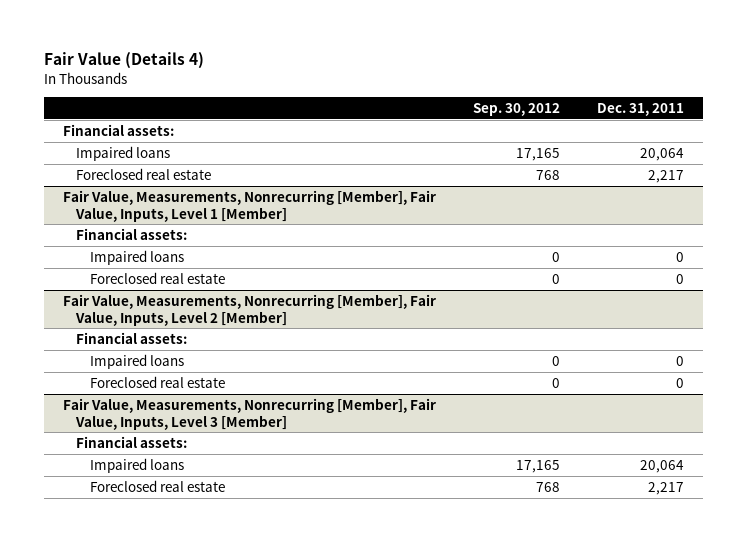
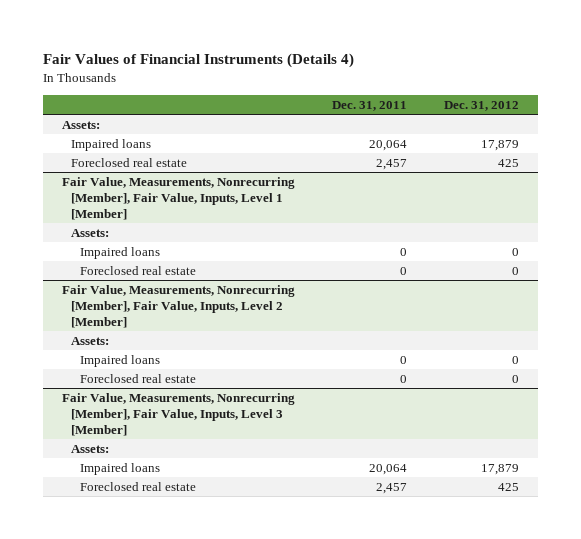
[44,52,205,70] Fair Value (Details 4) -> [43,52,355,68] Fair Values of Financial Instruments (Details 4)
[473,103,561,117] Sep. 30, 2012 -> none
none -> [444,100,520,111] Dec. 31, 2012
[62,123,174,136] Financial assets: -> [61,120,100,129] Assets:
[648,169,685,183] 2,217 -> [375,158,407,170] 2,457
[76,227,188,240] Financial assets: -> [71,228,110,237] Assets:
[76,331,188,344] Financial assets: -> [71,336,110,345] Assets:
[76,435,188,448] Financial assets: -> [71,444,110,453] Assets:
[648,481,685,495] 2,217 -> [375,482,407,494] 2,457

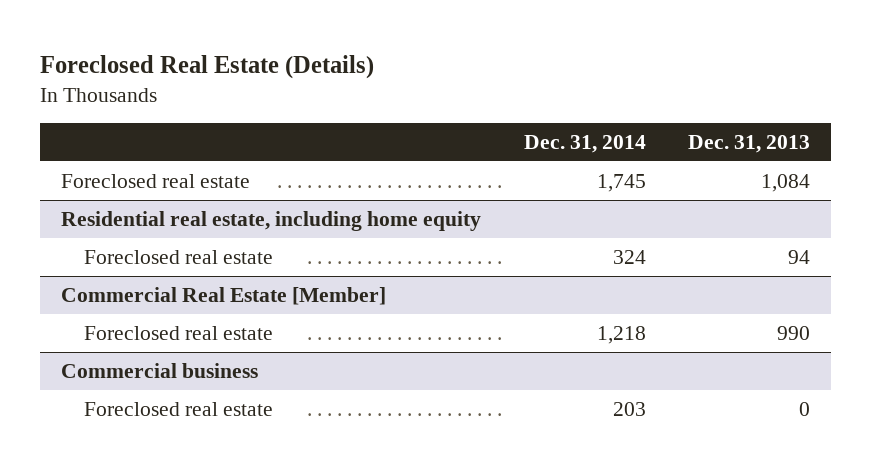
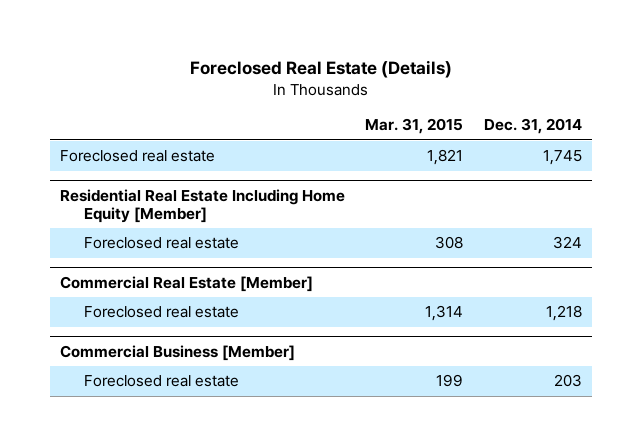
[688,134,811,153] Dec. 31, 2013 -> none
none -> [365,118,464,135] Mar. 31, 2015
[61,210,482,231] Residential real estate, including home equity -> [60,188,346,224] Residential Real Estate Including Home Equity [Member]
[61,362,259,378] Commercial business -> [60,344,296,361] Commercial Business [Member]

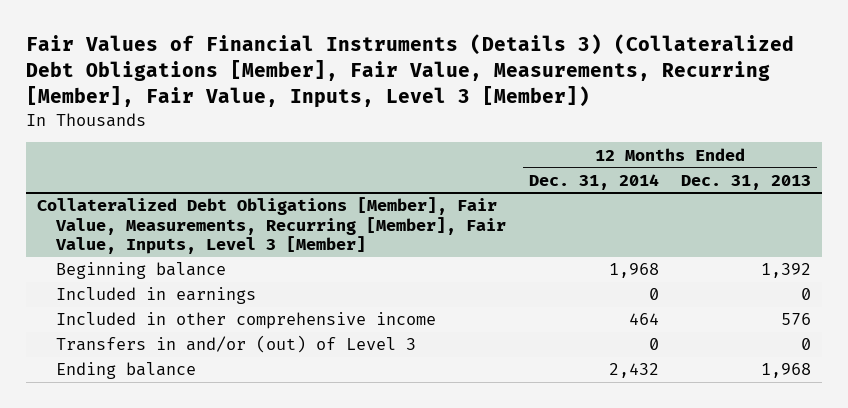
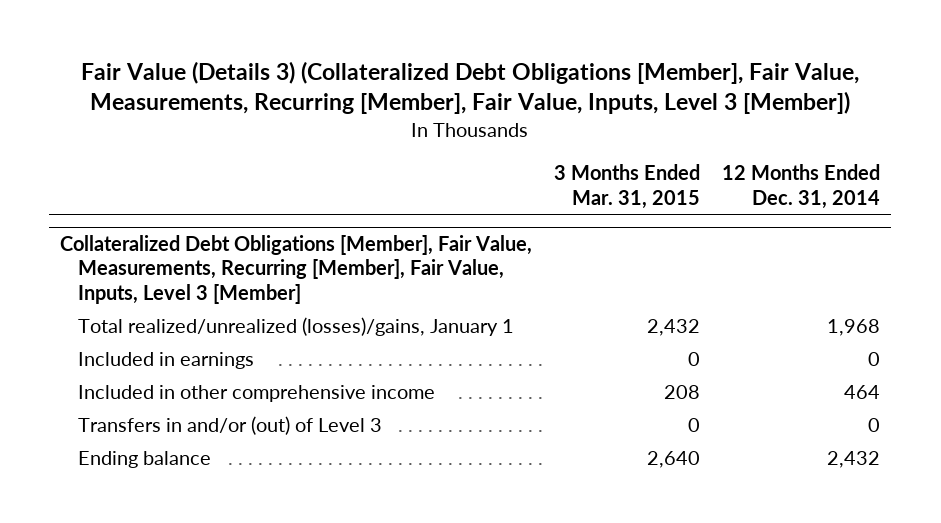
[25,34,794,109] Fair Values of Financial Instruments (Details 3) (Collateralized Debt Obligations [Member], Fair Value, Measurements, Recurring [Member], Fair Value, Inputs, Level 3 [Member]) -> [81,60,860,115] Fair Value (Details 3) (Collateralized Debt Obligations [Member], Fair Value, Measurements, Recurring [Member], Fair Value, Inputs, Level 3 [Member])
[681,174,812,190] Dec. 31, 2013 -> none
none -> [554,164,701,209] 3 Months Ended Mar. 31, 2015
[56,262,227,280] Beginning balance -> [77,316,514,336] Total realized/unrealized (losses)/gains, January 1

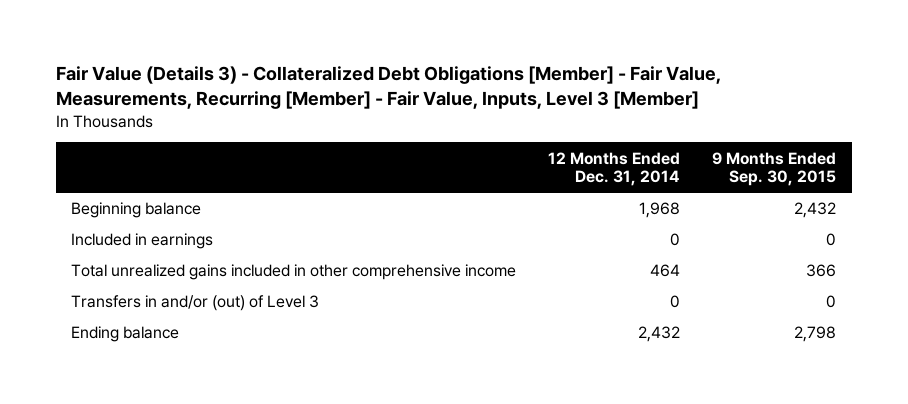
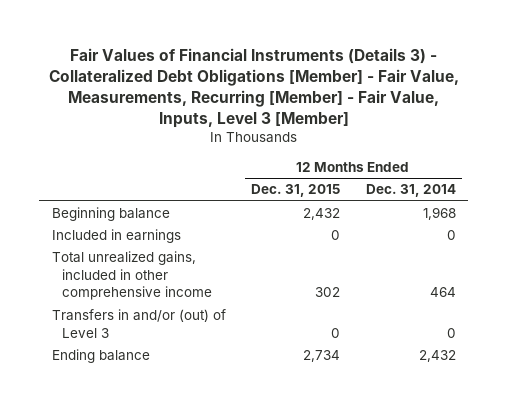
[55,66,721,110] Fair Value (Details 3) - Collateralized Debt Obligations [Member] - Fair Value, Measurements, Recurring [Member] - Fair Value, Inputs, Level 3 [Member] -> [48,47,459,128] Fair Values of Financial Instruments (Details 3) - Collateralized Debt Obligations [Member] - Fair Value, Measurements, Recurring [Member] - Fair Value, Inputs, Level 3 [Member]
[712,151,837,187] 9 Months Ended Sep. 30, 2015 -> none
none -> [251,184,341,198] Dec. 31, 2015
[71,264,517,281] Total unrealized gains included in other comprehensive income -> [52,251,212,301] Total unrealized gains, included in other comprehensive income

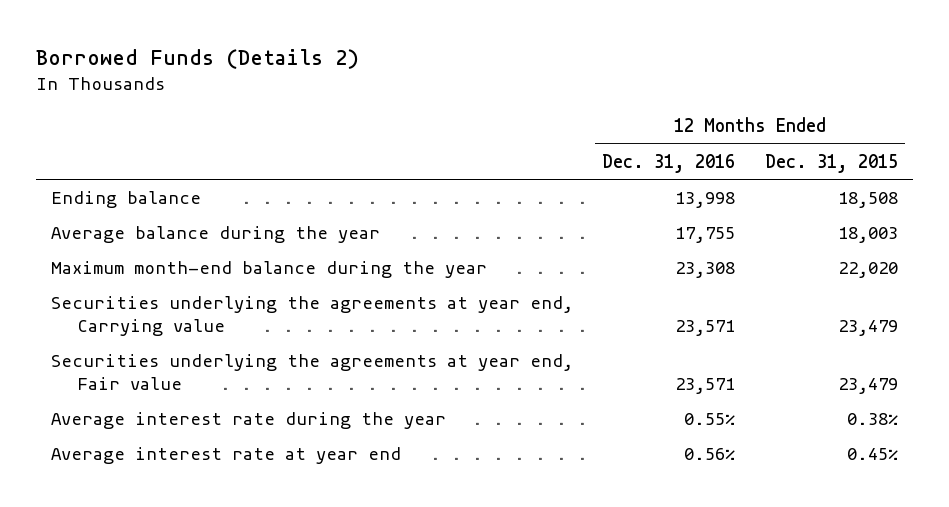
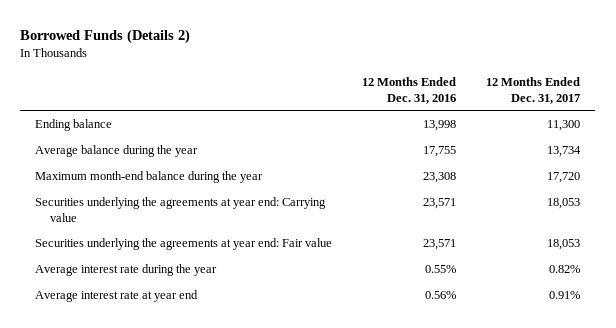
[764,153,898,173] Dec. 31, 2015 -> none
none -> [486,76,581,104] 12 Months Ended Dec. 31, 2017
[50,296,573,337] Securities underlying the agreements at year end, Carrying value -> [35,196,327,222] Securities underlying the agreements at year end: Carrying value
[50,354,573,391] Securities underlying the agreements at year end, Fair value -> [35,237,333,250] Securities underlying the agreements at year end: Fair value

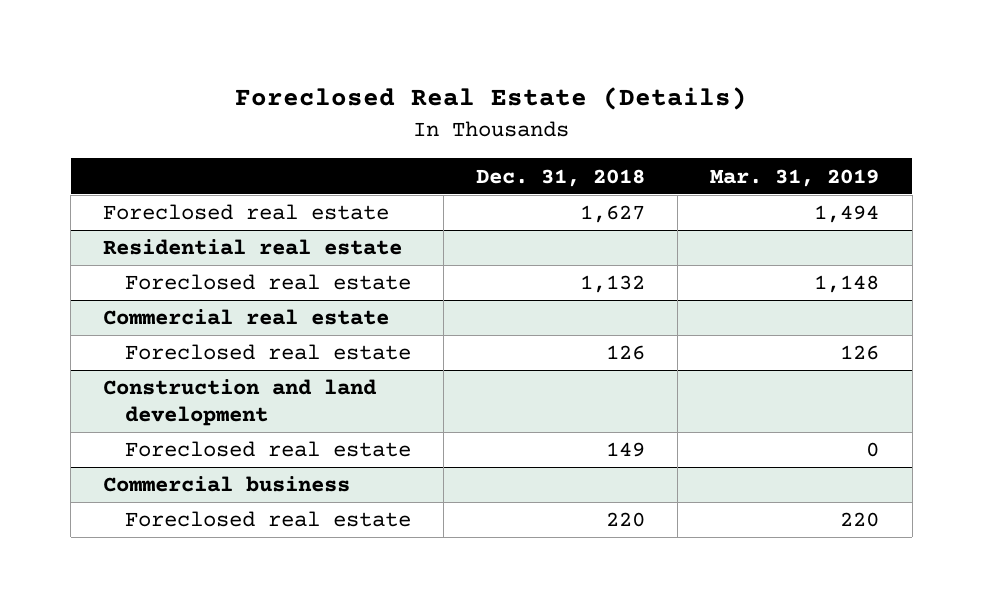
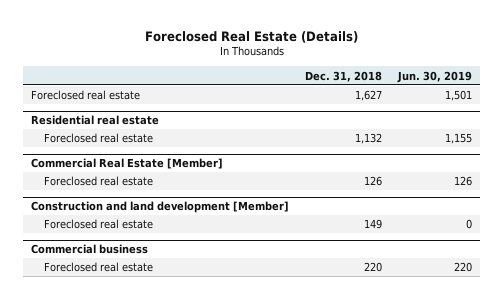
[710,168,880,187] Mar. 31, 2019 -> none
none -> [397,70,473,83] Jun. 30, 2019
[103,309,390,326] Commercial real estate -> [31,158,224,170] Commercial Real Estate [Member]
[103,379,378,426] Construction and land development -> [31,201,290,214] Construction and land development [Member]

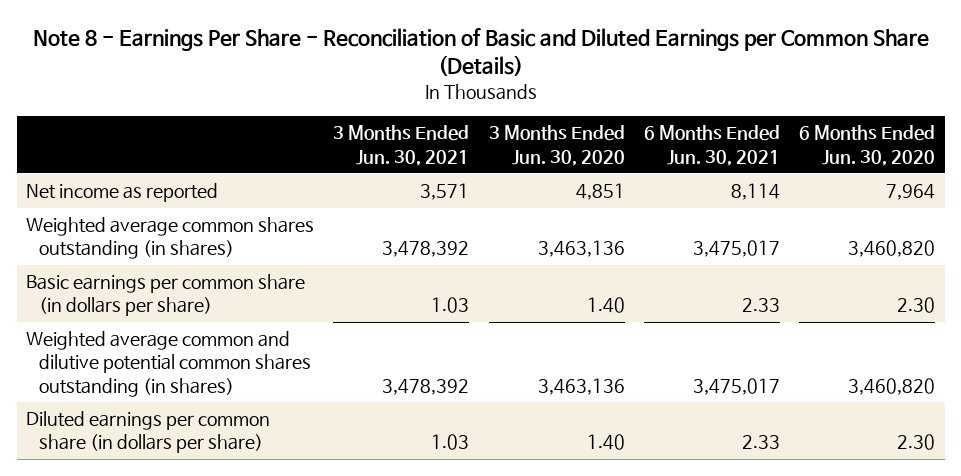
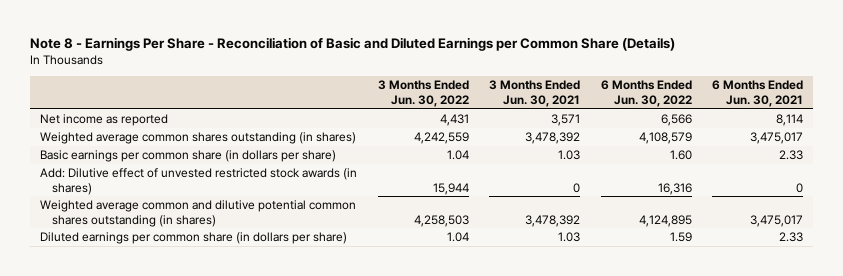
[488,125,625,166] 3 Months Ended Jun. 30, 2020 -> none
[799,125,936,166] 6 Months Ended Jun. 30, 2020 -> none
none -> [377,80,469,108] 3 Months Ended Jun. 30, 2022
none -> [600,80,692,108] 6 Months Ended Jun. 30, 2022
none -> [40,168,358,195] Add: Dilutive effect of unvested restricted stock awards (in shares)

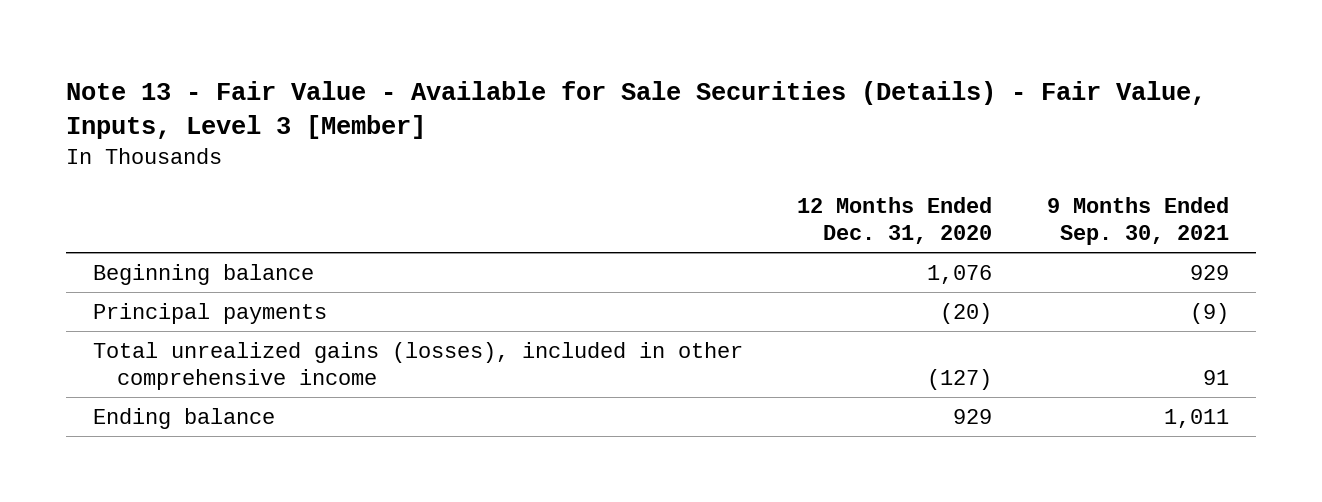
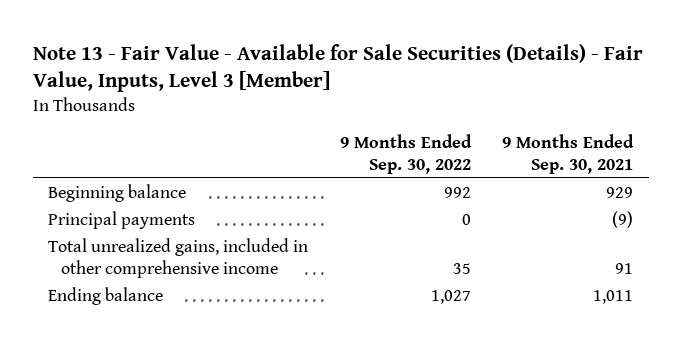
[797,197,993,244] 12 Months Ended Dec. 31, 2020 -> none
none -> [339,133,472,174] 9 Months Ended Sep. 30, 2022
[92,341,743,390] Total unrealized gains (losses), included in other comprehensive income -> [48,237,309,278] Total unrealized gains, included in other comprehensive income

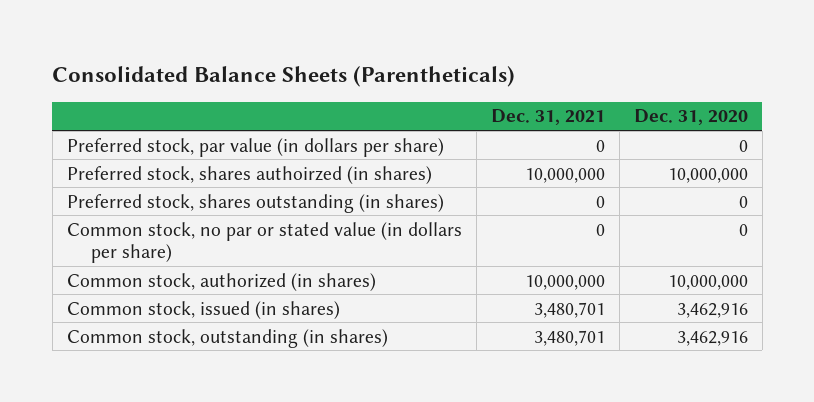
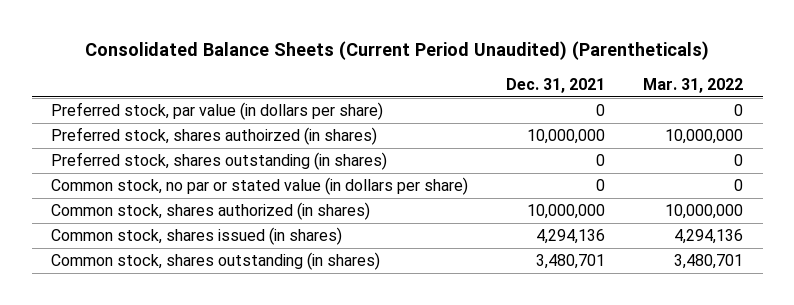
[52,66,516,88] Consolidated Balance Sheets (Parentheticals) -> [85,41,710,61] Consolidated Balance Sheets (Current Period Unaudited) (Parentheticals)
[633,109,748,126] Dec. 31, 2020 -> none
none -> [643,77,744,93] Mar. 31, 2022
[66,272,376,291] Common stock, authorized (in shares) -> [50,202,370,221] Common stock, shares authorized (in shares)
[66,300,340,319] Common stock, issued (in shares) -> [50,227,342,246] Common stock, shares issued (in shares)
[533,301,605,318] 3,480,701 -> [536,229,606,245] 4,294,136
[66,328,388,348] Common stock, outstanding (in shares) -> [50,252,380,271] Common stock, shares outstanding (in shares)

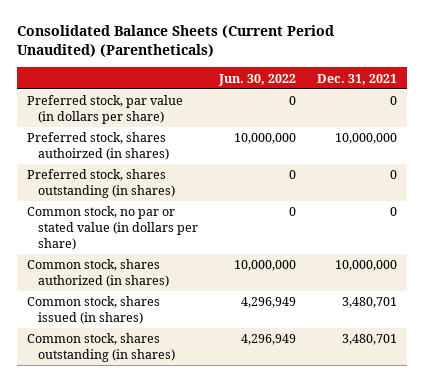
[643,77,744,93] Mar. 31, 2022 -> none
none -> [218,73,297,86] Jun. 30, 2022
[536,229,606,245] 4,294,136 -> [341,297,397,309] 3,480,701

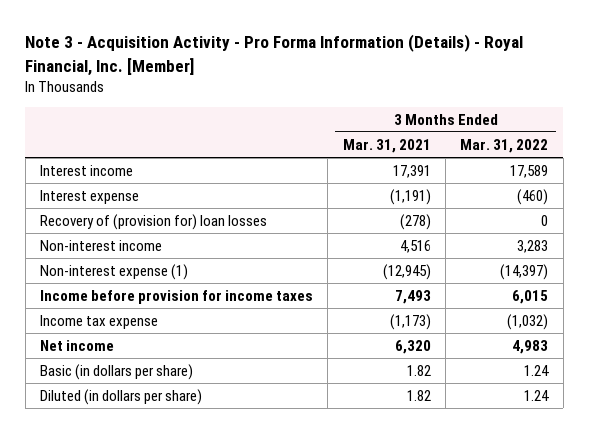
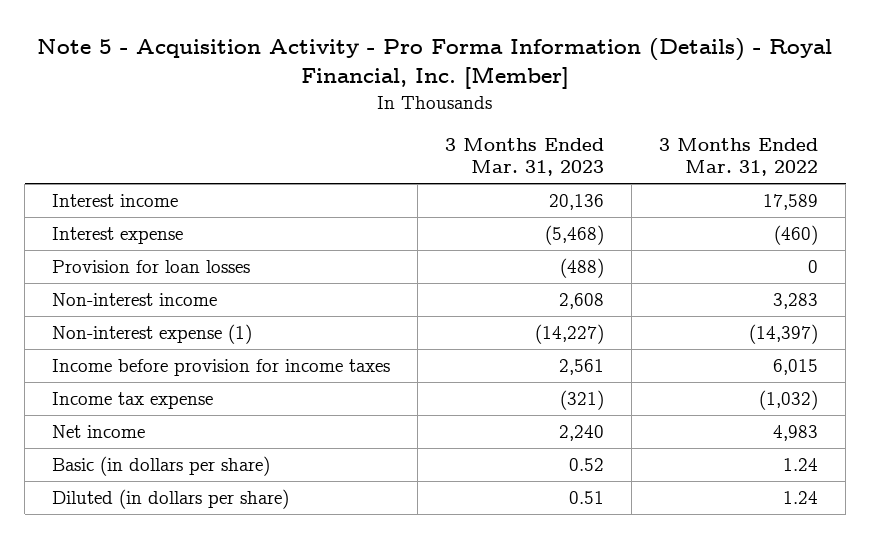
[25,34,524,76] Note 3 - Acquisition Activity - Pro Forma Information (Details) - Royal Financial, Inc. [Member] -> [37,37,833,90] Note 5 - Acquisition Activity - Pro Forma Information (Details) - Royal Financial, Inc. [Member]
[342,138,431,153] Mar. 31, 2021 -> none
none -> [445,137,605,177] 3 Months Ended Mar. 31, 2023
[40,213,268,230] Recovery of (provision for) loan losses -> [52,260,251,274] Provision for loan losses

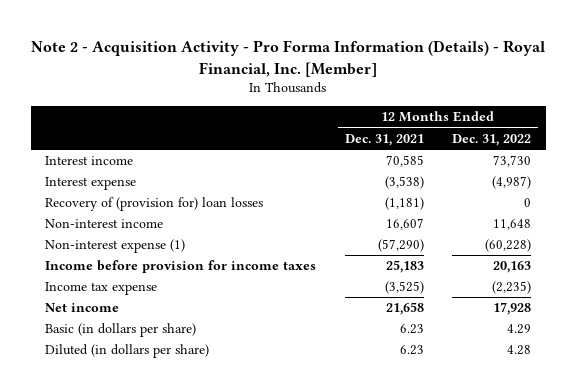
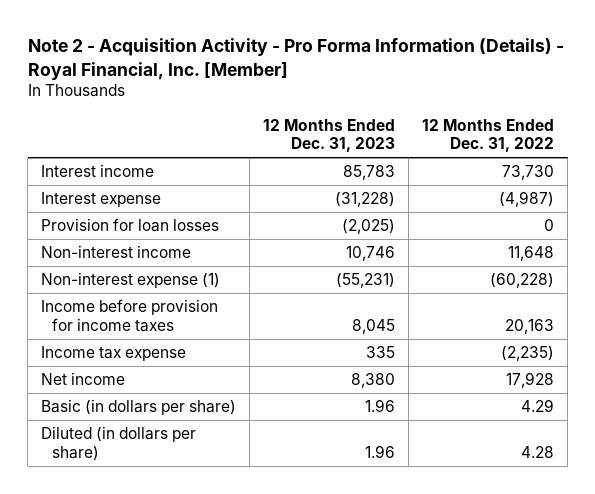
[344,133,424,146] Dec. 31, 2021 -> none
none -> [263,118,396,153] 12 Months Ended Dec. 31, 2023
[45,197,264,212] Recovery of (provision for) loan losses -> [41,218,220,233] Provision for loan losses

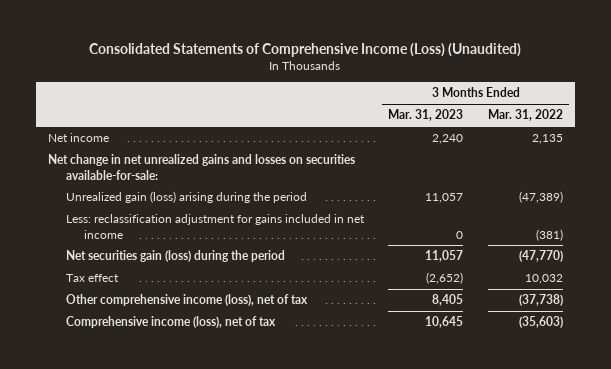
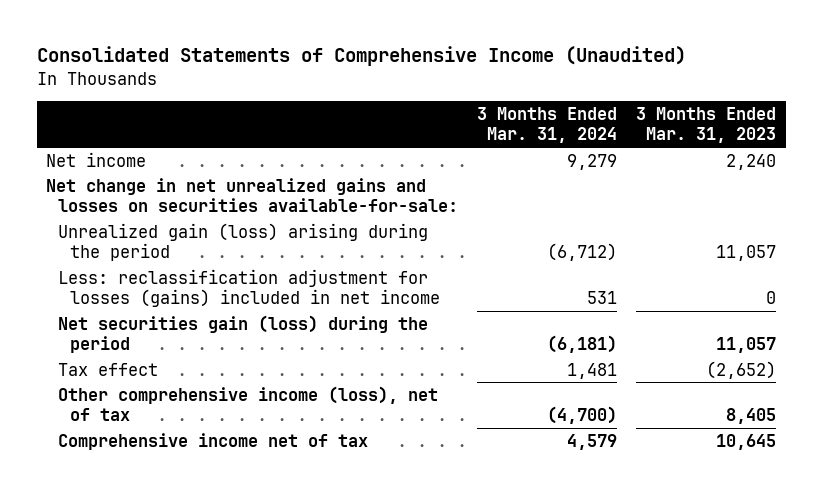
[89,43,522,58] Consolidated Statements of Comprehensive Income (Loss) (Unaudited) -> [36,46,686,67] Consolidated Statements of Comprehensive Income (Unaudited)
[487,109,563,122] Mar. 31, 2022 -> none
none -> [476,107,617,144] 3 Months Ended Mar. 31, 2024
[65,214,365,239] Less: reclassification adjustment for gains included in net income -> [57,268,440,308] Less: reclassification adjustment for losses (gains) included in net income
[65,316,276,329] Comprehensive income (loss), net of tax -> [57,432,368,450] Comprehensive income net of tax

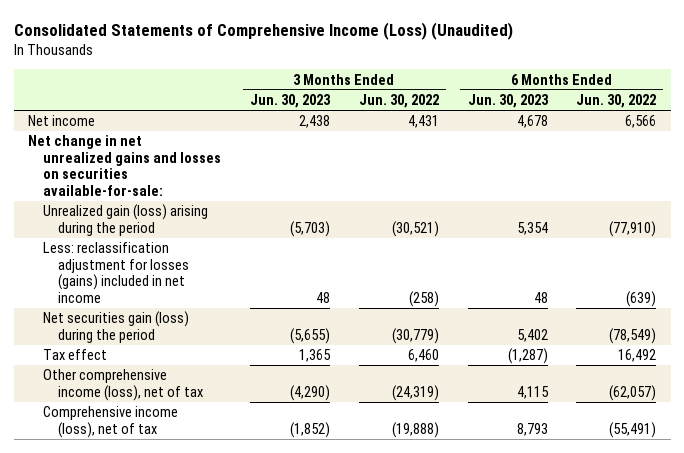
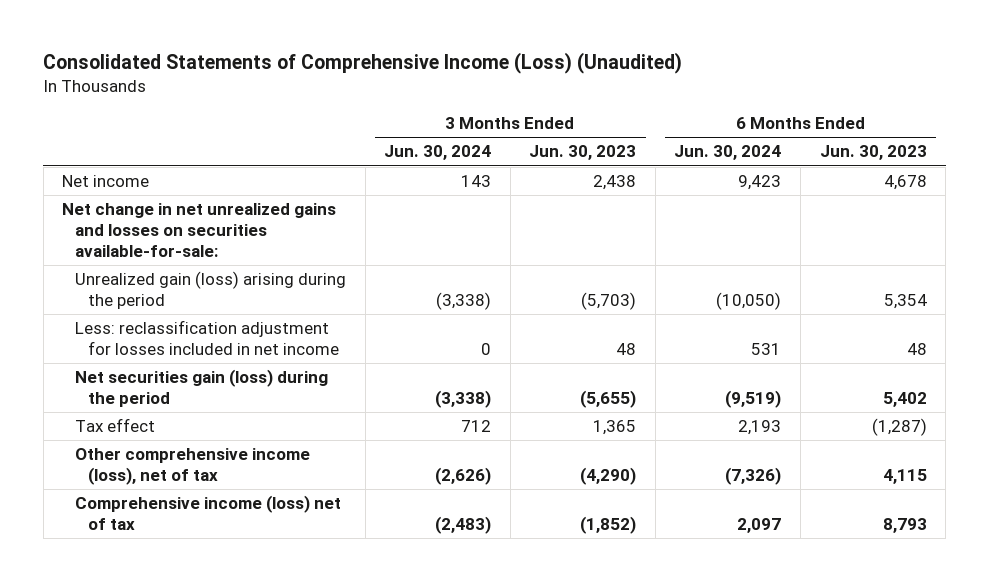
[358,94,439,109] Jun. 30, 2022 -> none
[576,94,657,109] Jun. 30, 2022 -> none
none -> [384,145,492,161] Jun. 30, 2024
none -> [674,145,782,161] Jun. 30, 2024
[43,242,190,304] Less: reclassification adjustment for losses (gains) included in net income -> [75,320,340,355] Less: reclassification adjustment for losses included in net income
[43,406,179,438] Comprehensive income (loss), net of tax -> [75,495,342,530] Comprehensive income (loss) net of tax

